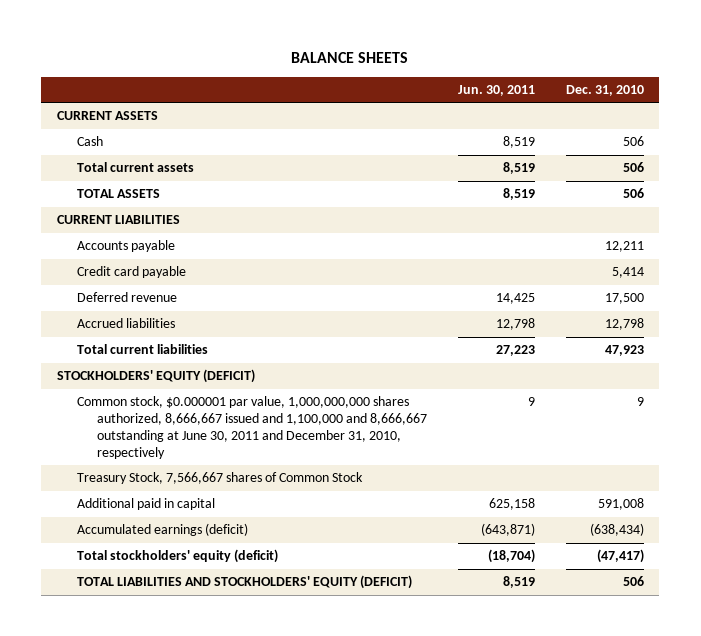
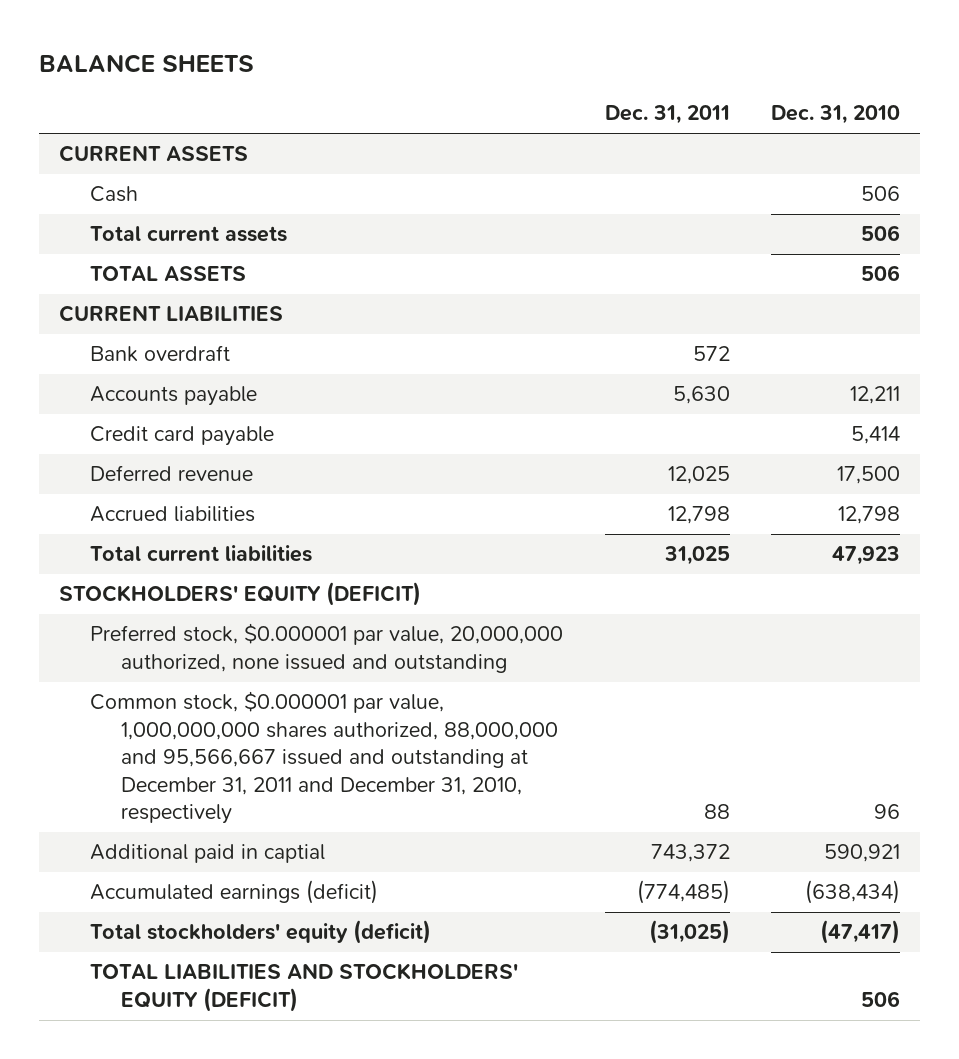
[458,85,536,97] Jun. 30, 2011 -> none
none -> [604,105,730,125] Dec. 31, 2011
none -> [90,345,231,363] Bank overdraft
[76,472,363,485] Treasury Stock, 7,566,667 shares of Common Stock -> none
none -> [90,623,564,673] Preferred stock, $0.000001 par value, 20,000,000 authorized, none issued and outstanding
[76,396,428,459] Common stock, $0.000001 par value, 1,000,000,000 shares authorized, 8,666,667 issued and 1,100,000 and 8,666,667 outstanding at June 30, 2011 and December 31, 2010, respectively -> [90,691,559,825] Common stock, $0.000001 par value, 1,000,000,000 shares authorized, 88,000,000 and 95,566,667 issued and outstanding at December 31, 2011 and December 31, 2010, respectively
[636,397,644,407] 9 -> [873,804,900,820] 96
[76,498,215,511] Additional paid in capital -> [90,844,326,864] Additional paid in captial
[597,498,644,511] 591,008 -> [823,844,900,863] 590,921

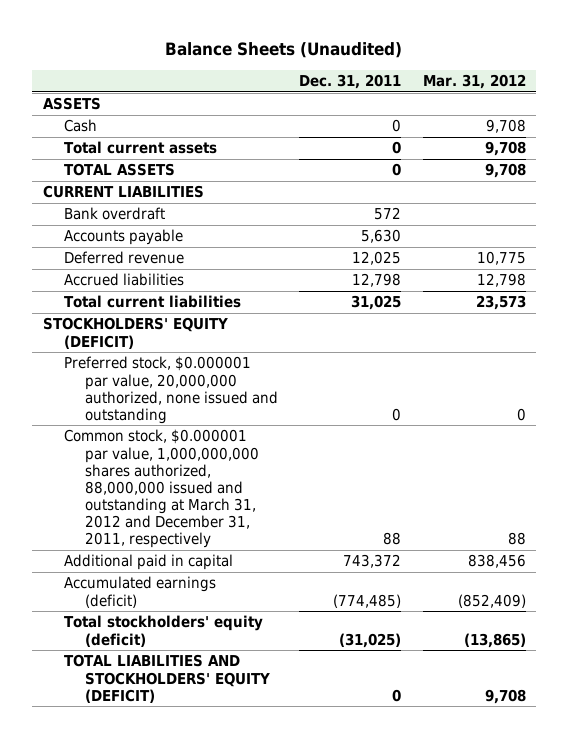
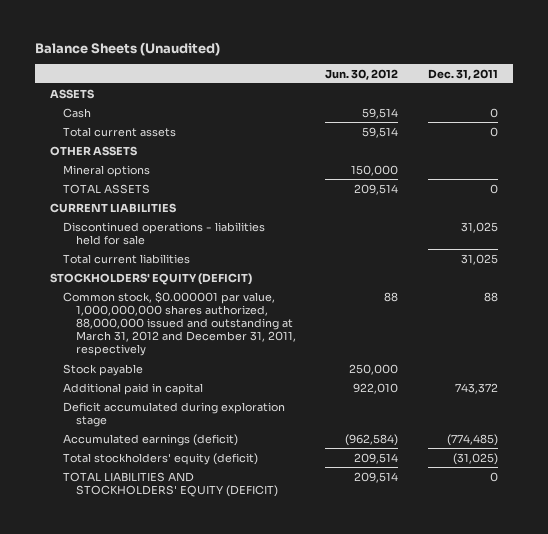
[422,74,526,90] Mar. 31, 2012 -> none
none -> [325,68,399,80] Jun. 30, 2012
none -> [50,145,138,156] OTHER ASSETS
none -> [63,164,151,177] Mineral options
[63,207,165,221] Bank overdraft -> none
[63,229,183,246] Accounts payable -> none
[63,251,184,265] Deferred revenue -> none
[63,273,184,287] Accrued liabilities -> none
none -> [63,221,266,245] Discontinued operations - liabilities held for sale
[63,356,279,424] Preferred stock, $0.000001 par value, 20,000,000 authorized, none issued and outstanding -> none
none -> [63,363,144,376] Stock payable
none -> [63,401,286,427] Deficit accumulated during exploration stage

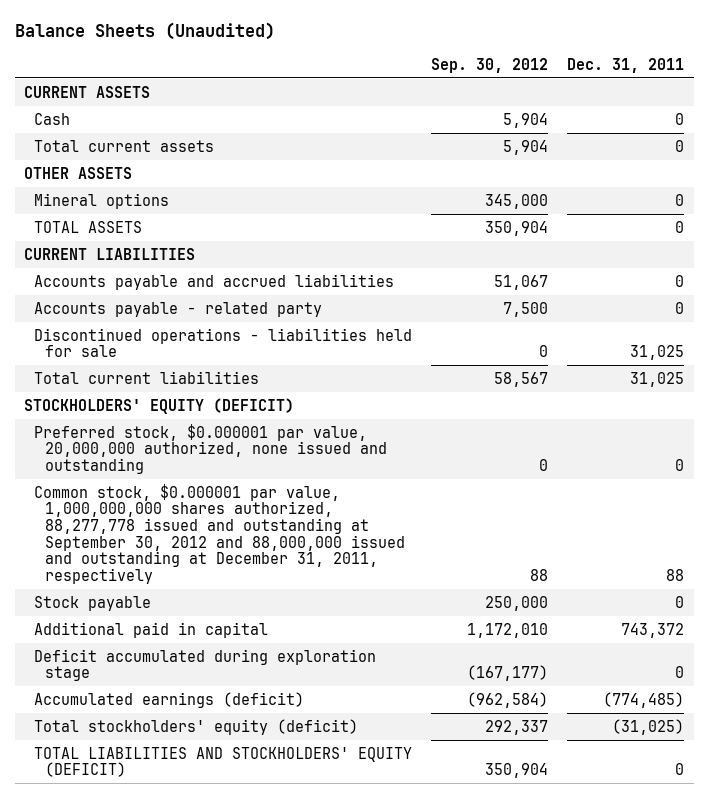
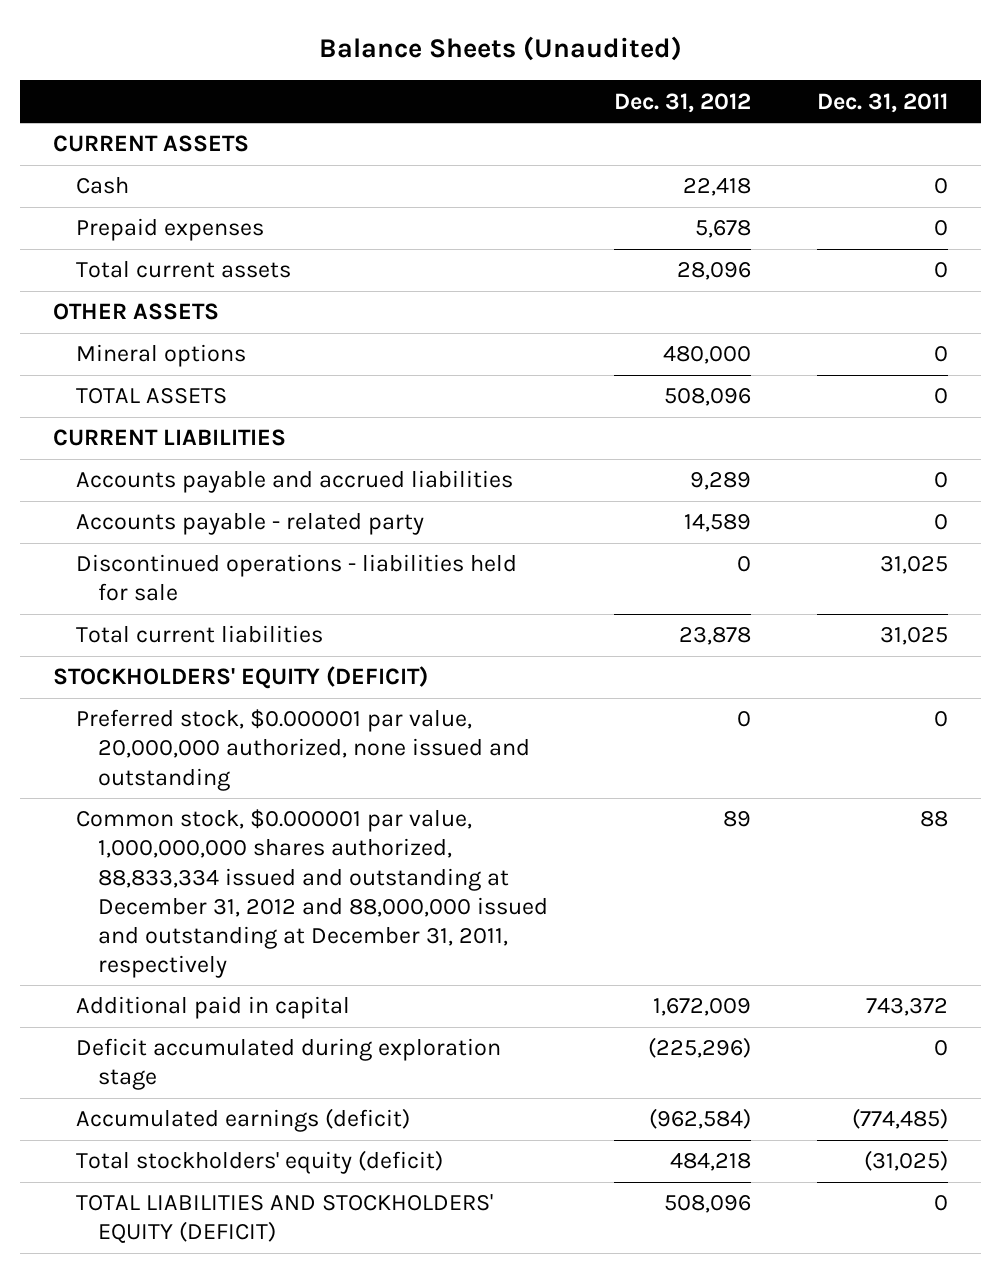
[431,57,549,73] Sep. 30, 2012 -> none
none -> [613,92,751,113] Dec. 31, 2012
none -> [75,218,264,242] Prepaid expenses
[34,595,152,611] Stock payable -> none
[34,483,405,585] Common stock, $0.000001 par value, 1,000,000,000 shares authorized, 88,277,778 issued and outstanding at September 30, 2012 and 88,000,000 issued and outstanding at December 31, 2011, respectively -> [75,809,548,978] Common stock, $0.000001 par value, 1,000,000,000 shares authorized, 88,833,334 issued and outstanding at December 31, 2012 and 88,000,000 issued and outstanding at December 31, 2011, respectively

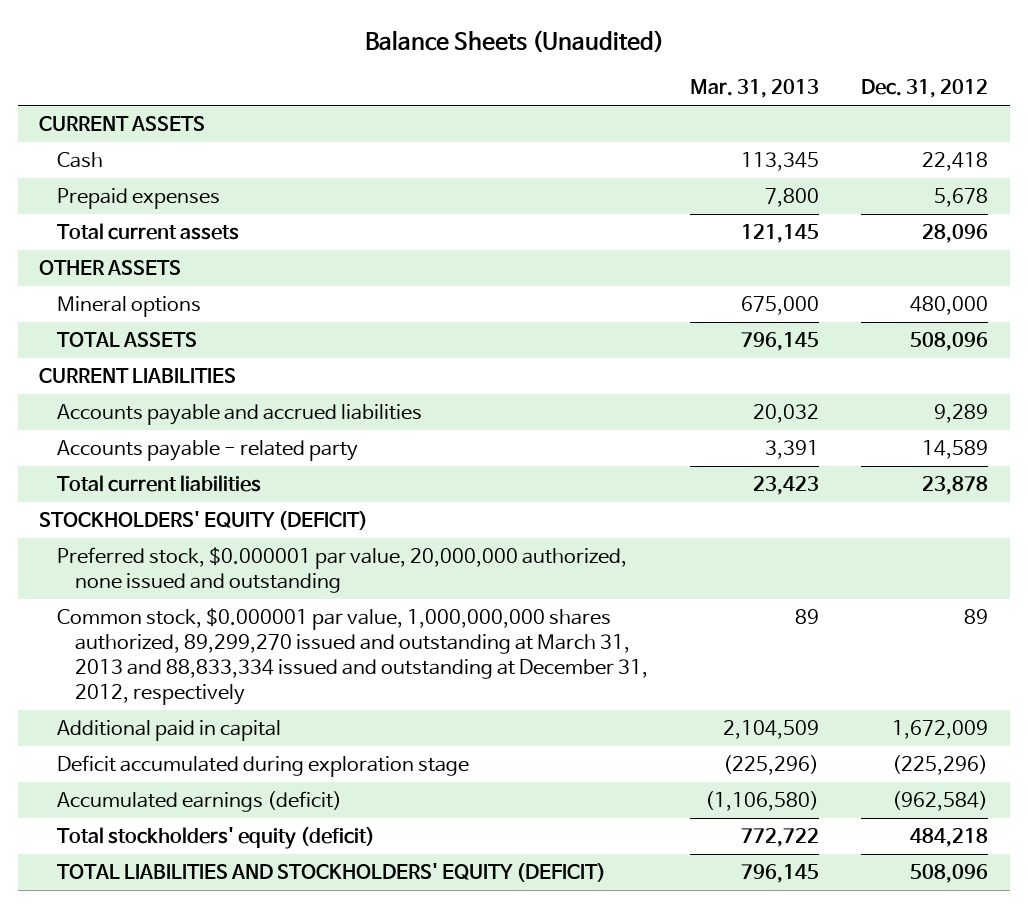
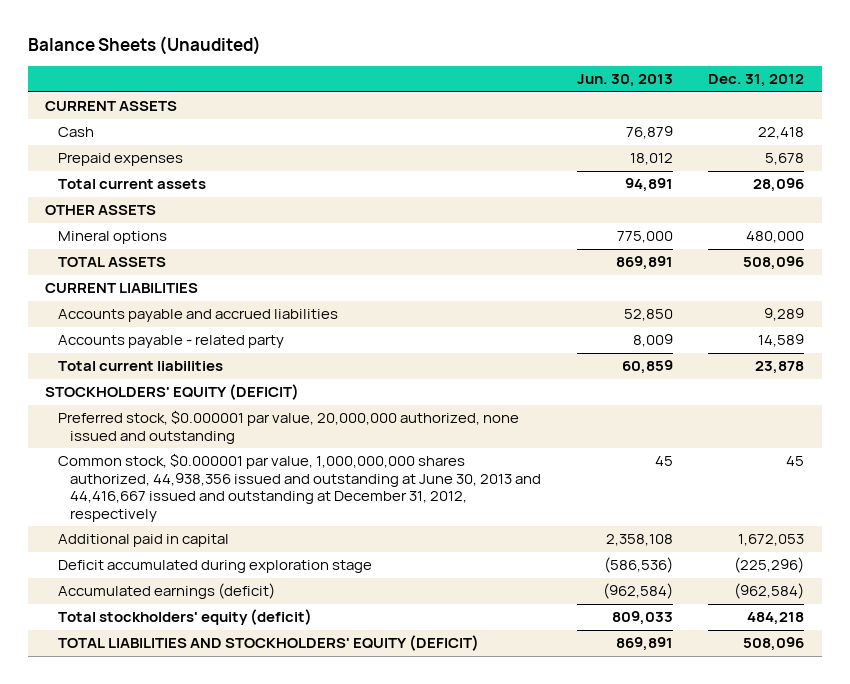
[690,79,820,99] Mar. 31, 2013 -> none
none -> [576,74,673,88] Jun. 30, 2013
[57,608,649,706] Common stock, $0.000001 par value, 1,000,000,000 shares authorized, 89,299,270 issued and outstanding at March 31, 2013 and 88,833,334 issued and outstanding at December 31, 2012, respectively -> [57,453,542,522] Common stock, $0.000001 par value, 1,000,000,000 shares authorized, 44,938,356 issued and outstanding at June 30, 2013 and 44,416,667 issued and outstanding at December 31, 2012, respectively
[964,609,989,625] 89 -> [786,456,805,467] 45
[892,720,989,740] 1,672,009 -> [738,534,805,547] 1,672,053

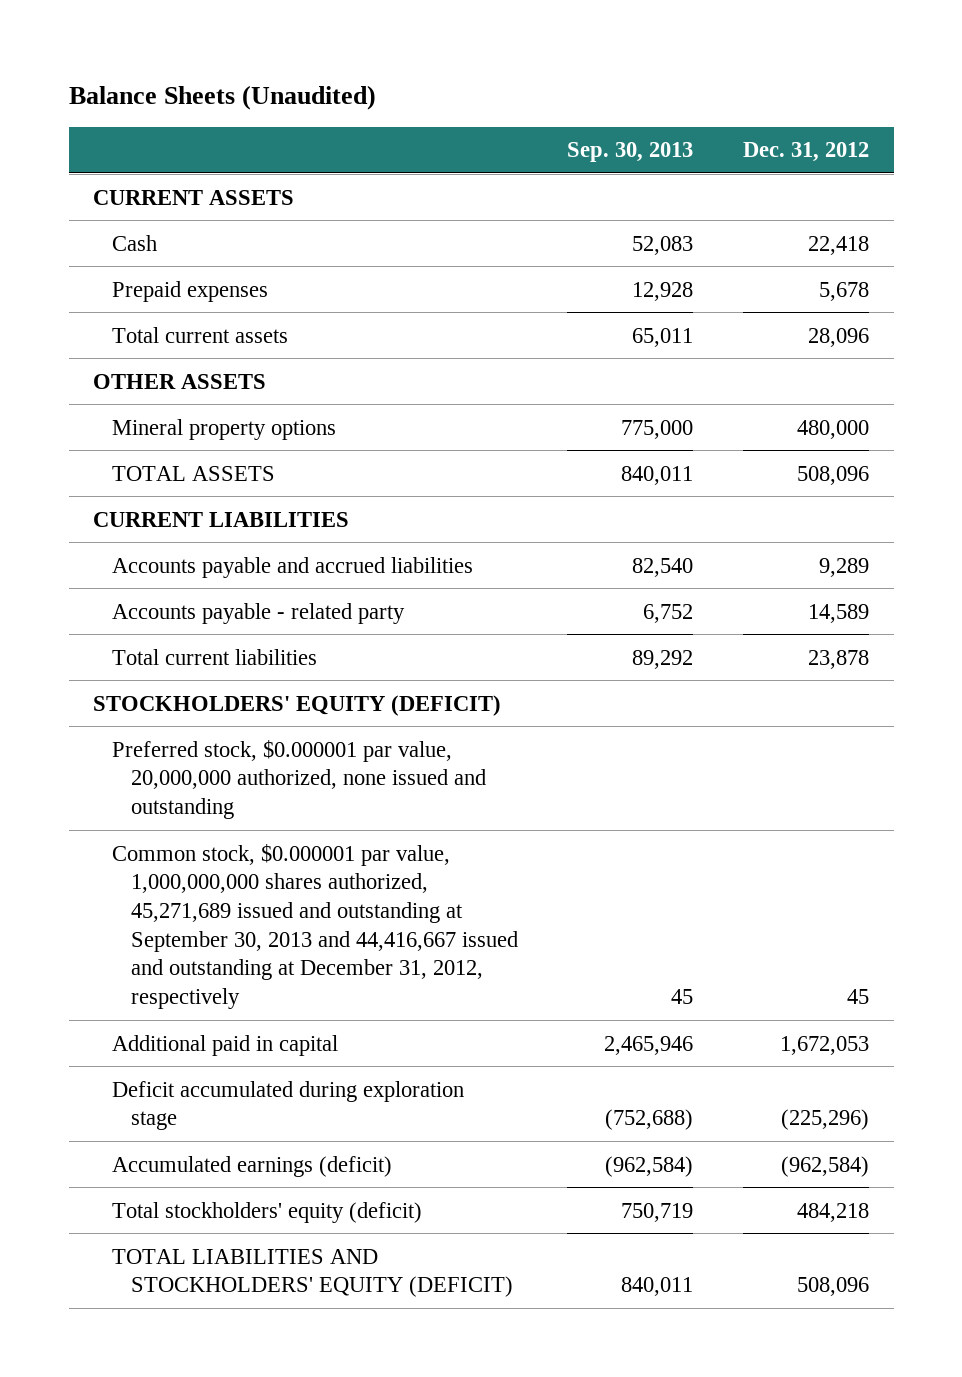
[576,74,673,88] Jun. 30, 2013 -> none
none -> [567,142,694,163] Sep. 30, 2013
[57,231,167,245] Mineral options -> [112,418,337,440] Mineral property options
[57,453,542,522] Common stock, $0.000001 par value, 1,000,000,000 shares authorized, 44,938,356 issued and outstanding at June 30, 2013 and 44,416,667 issued and outstanding at December 31, 2012, respectively -> [112,843,518,1010] Common stock, $0.000001 par value, 1,000,000,000 shares authorized, 45,271,689 issued and outstanding at September 30, 2013 and 44,416,667 issued and outstanding at December 31, 2012, respectively

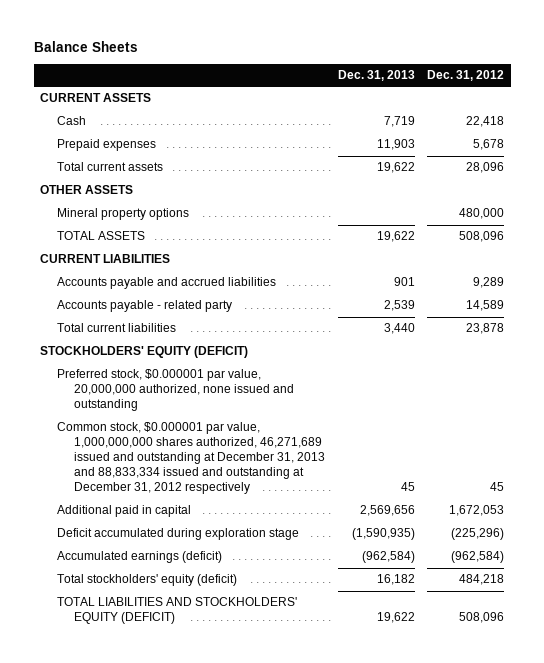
[68,84,376,110] Balance Sheets (Unaudited) -> [33,40,138,52] Balance Sheets
[567,142,694,163] Sep. 30, 2013 -> none
none -> [337,70,415,82] Dec. 31, 2013
[112,843,518,1010] Common stock, $0.000001 par value, 1,000,000,000 shares authorized, 45,271,689 issued and outstanding at September 30, 2013 and 44,416,667 issued and outstanding at December 31, 2012, respectively -> [56,422,326,495] Common stock, $0.000001 par value, 1,000,000,000 shares authorized, 46,271,689 issued and outstanding at December 31, 2013 and 88,833,334 issued and outstanding at December 31, 2012 respectively

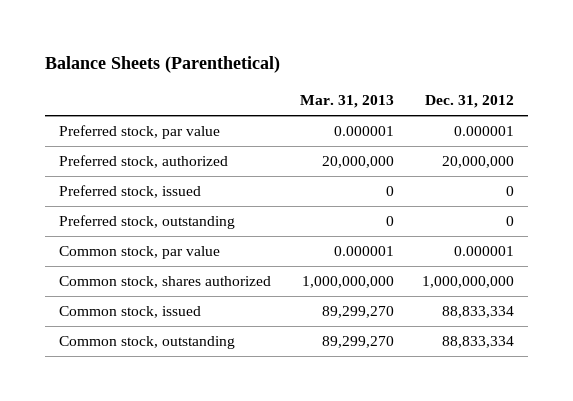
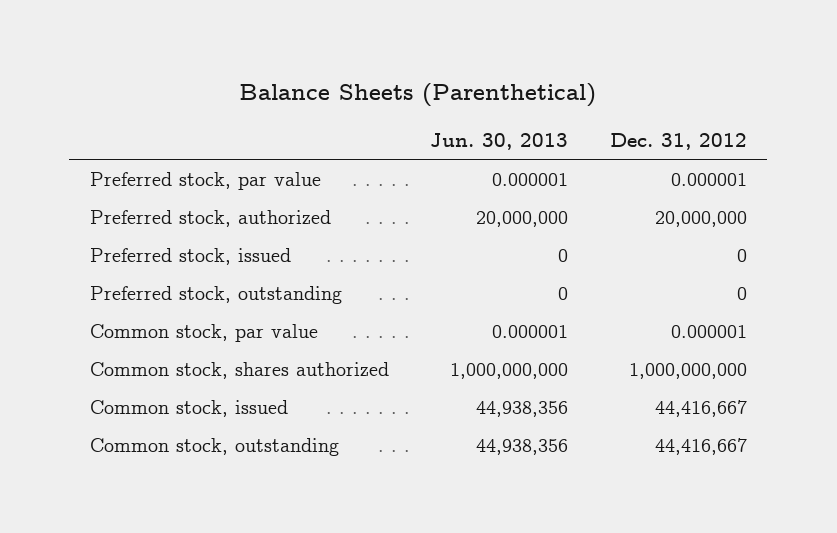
[299,95,394,109] Mar. 31, 2013 -> none
none -> [430,132,569,150] Jun. 30, 2013
[441,306,514,319] 88,833,334 -> [654,400,747,418] 44,416,667
[441,336,514,349] 88,833,334 -> [654,438,747,456] 44,416,667

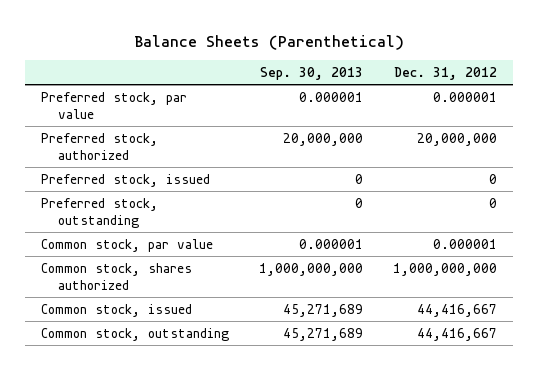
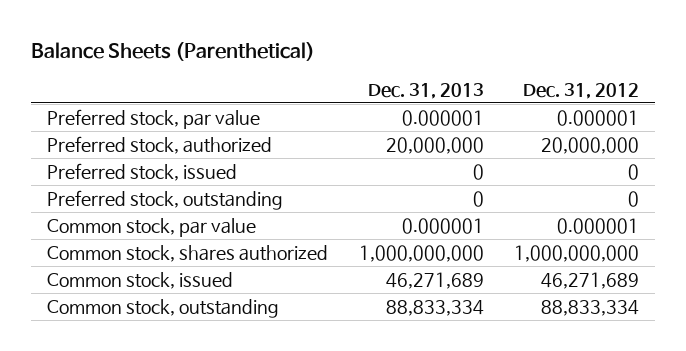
[260,67,364,81] Sep. 30, 2013 -> none
none -> [367,82,484,99] Dec. 31, 2013
[417,303,498,317] 44,416,667 -> [541,271,640,289] 46,271,689
[417,327,498,341] 44,416,667 -> [541,299,640,316] 88,833,334

